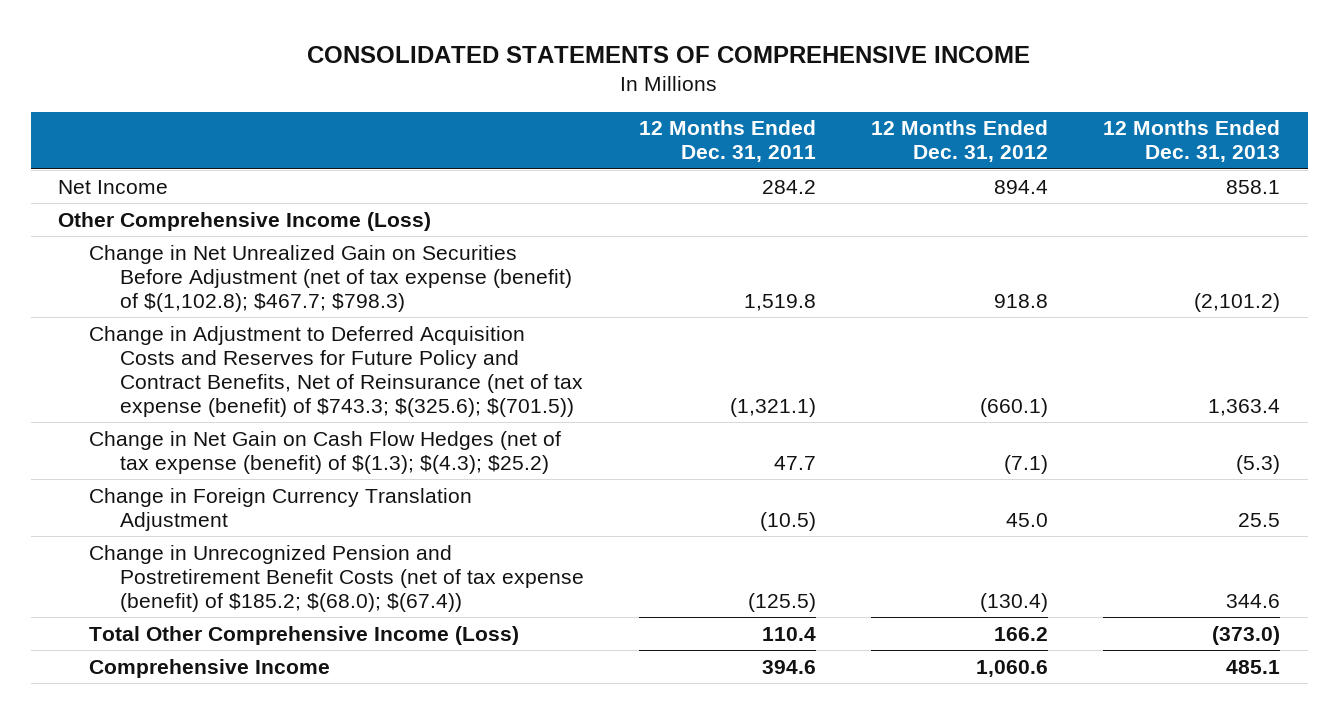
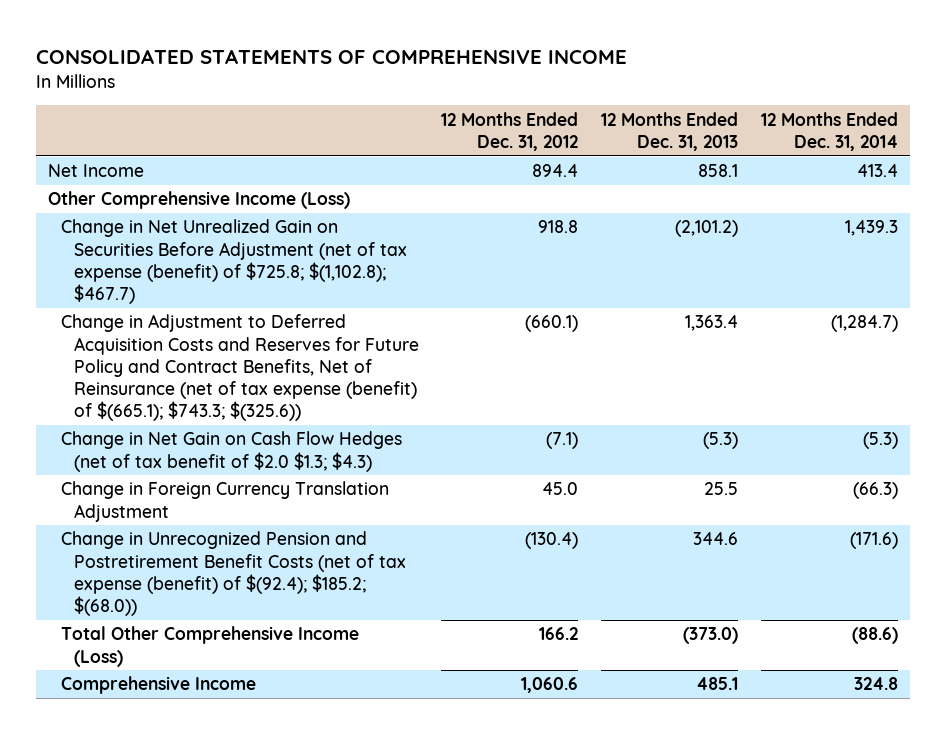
[638,120,816,163] 12 Months Ended Dec. 31, 2011 -> none
none -> [761,111,899,151] 12 Months Ended Dec. 31, 2014
[88,244,572,313] Change in Net Unrealized Gain on Securities Before Adjustment (net of tax expense (benefit) of $(1,102.8); $467.7; $798.3) -> [60,219,407,305] Change in Net Unrealized Gain on Securities Before Adjustment (net of tax expense (benefit) of $725.8; $(1,102.8); $467.7)
[88,325,583,418] Change in Adjustment to Deferred Acquisition Costs and Reserves for Future Policy and Contract Benefits, Net of Reinsurance (net of tax expense (benefit) of $743.3; $(325.6); $(701.5)) -> [60,314,419,422] Change in Adjustment to Deferred Acquisition Costs and Reserves for Future Policy and Contract Benefits, Net of Reinsurance (net of tax expense (benefit) of $(665.1); $743.3; $(325.6))
[88,430,561,474] Change in Net Gain on Cash Flow Hedges (net of tax expense (benefit) of $(1.3); $(4.3); $25.2) -> [60,431,402,472] Change in Net Gain on Cash Flow Hedges (net of tax benefit of $2.0 $1.3; $4.3)
[88,544,584,613] Change in Unrecognized Pension and Postretirement Benefit Costs (net of tax expense (benefit) of $185.2; $(68.0); $(67.4)) -> [60,531,406,617] Change in Unrecognized Pension and Postretirement Benefit Costs (net of tax expense (benefit) of $(92.4); $185.2; $(68.0))

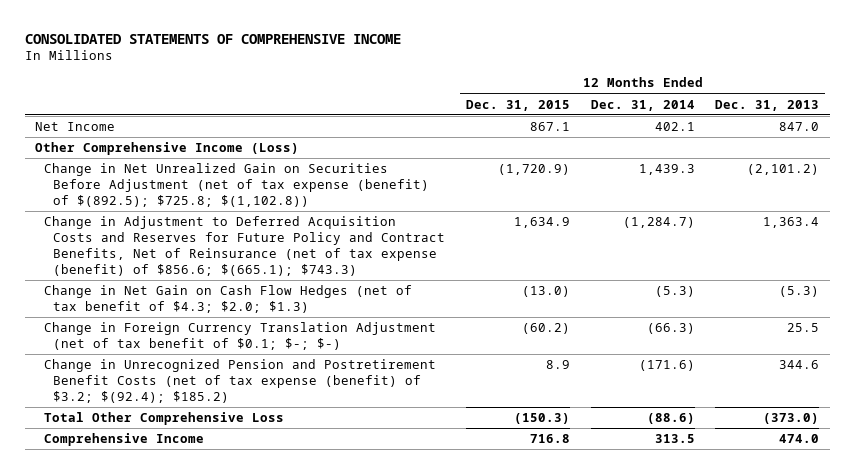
[441,111,579,151] 12 Months Ended Dec. 31, 2012 -> none
none -> [465,99,570,111] Dec. 31, 2015
[698,164,739,178] 858.1 -> [779,122,820,132] 847.0
[857,164,899,178] 413.4 -> [654,122,695,132] 402.1
[60,219,407,305] Change in Net Unrealized Gain on Securities Before Adjustment (net of tax expense (benefit) of $725.8; $(1,102.8); $467.7) -> [43,163,429,207] Change in Net Unrealized Gain on Securities Before Adjustment (net of tax expense (benefit) of $(892.5); $725.8; $(1,102.8))
[60,314,419,422] Change in Adjustment to Deferred Acquisition Costs and Reserves for Future Policy and Contract Benefits, Net of Reinsurance (net of tax expense (benefit) of $(665.1); $743.3; $(325.6)) -> [43,216,445,276] Change in Adjustment to Deferred Acquisition Costs and Reserves for Future Policy and Contract Benefits, Net of Reinsurance (net of tax expense (benefit) of $856.6; $(665.1); $743.3)
[60,431,402,472] Change in Net Gain on Cash Flow Hedges (net of tax benefit of $2.0 $1.3; $4.3) -> [43,285,412,313] Change in Net Gain on Cash Flow Hedges (net of tax benefit of $4.3; $2.0; $1.3)
[60,481,389,522] Change in Foreign Currency Translation Adjustment -> [43,322,436,350] Change in Foreign Currency Translation Adjustment (net of tax benefit of $0.1; $-; $-)
[60,531,406,617] Change in Unrecognized Pension and Postretirement Benefit Costs (net of tax expense (benefit) of $(92.4); $185.2; $(68.0)) -> [43,359,436,403] Change in Unrecognized Pension and Postretirement Benefit Costs (net of tax expense (benefit) of $3.2; $(92.4); $185.2)
[60,626,359,667] Total Other Comprehensive Income (Loss) -> [43,412,284,426] Total Other Comprehensive Loss
[696,677,739,691] 485.1 -> [779,434,820,444] 474.0
[854,677,899,691] 324.8 -> [654,434,695,444] 313.5

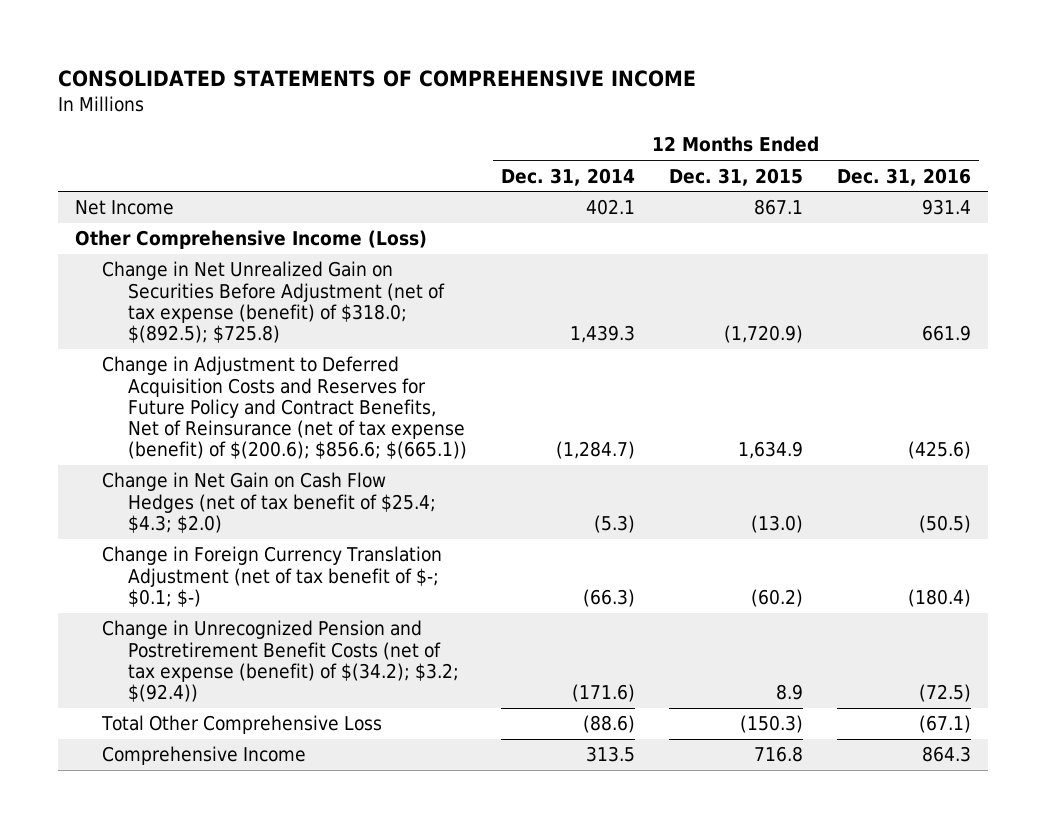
[715,99,820,111] Dec. 31, 2013 -> none
none -> [836,167,971,186] Dec. 31, 2016
[43,163,429,207] Change in Net Unrealized Gain on Securities Before Adjustment (net of tax expense (benefit) of $(892.5); $725.8; $(1,102.8)) -> [101,261,446,344] Change in Net Unrealized Gain on Securities Before Adjustment (net of tax expense (benefit) of $318.0; $(892.5); $725.8)
[43,216,445,276] Change in Adjustment to Deferred Acquisition Costs and Reserves for Future Policy and Contract Benefits, Net of Reinsurance (net of tax expense (benefit) of $856.6; $(665.1); $743.3) -> [101,356,468,460] Change in Adjustment to Deferred Acquisition Costs and Reserves for Future Policy and Contract Benefits, Net of Reinsurance (net of tax expense (benefit) of $(200.6); $856.6; $(665.1))
[43,285,412,313] Change in Net Gain on Cash Flow Hedges (net of tax benefit of $4.3; $2.0; $1.3) -> [101,472,437,533] Change in Net Gain on Cash Flow Hedges (net of tax benefit of $25.4; $4.3; $2.0)
[43,322,436,350] Change in Foreign Currency Translation Adjustment (net of tax benefit of $0.1; $-; $-) -> [101,546,442,607] Change in Foreign Currency Translation Adjustment (net of tax benefit of $-; $0.1; $-)
[43,359,436,403] Change in Unrecognized Pension and Postretirement Benefit Costs (net of tax expense (benefit) of $3.2; $(92.4); $185.2) -> [101,620,460,703] Change in Unrecognized Pension and Postretirement Benefit Costs (net of tax expense (benefit) of $(34.2); $3.2; $(92.4))

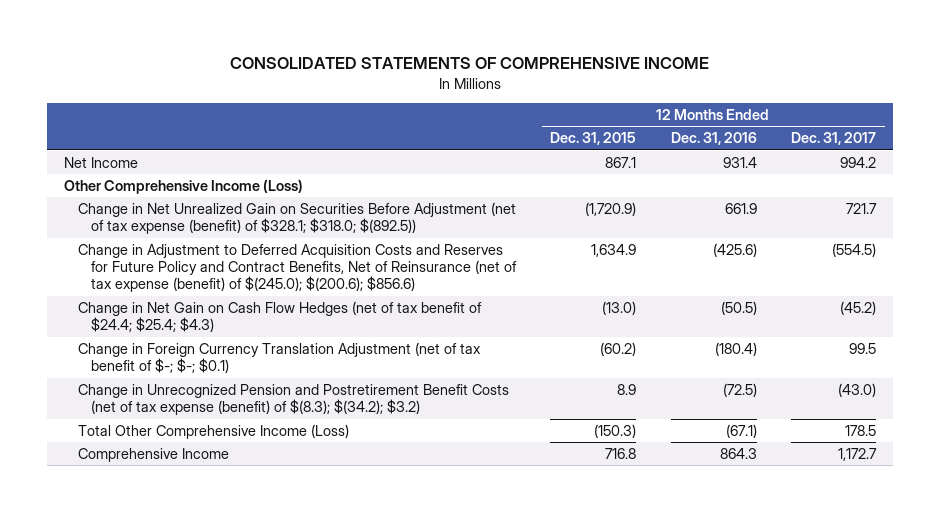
[501,167,636,186] Dec. 31, 2014 -> none
none -> [791,132,877,146] Dec. 31, 2017
[101,261,446,344] Change in Net Unrealized Gain on Securities Before Adjustment (net of tax expense (benefit) of $318.0; $(892.5); $725.8) -> [77,201,516,235] Change in Net Unrealized Gain on Securities Before Adjustment (net of tax expense (benefit) of $328.1; $318.0; $(892.5))
[101,356,468,460] Change in Adjustment to Deferred Acquisition Costs and Reserves for Future Policy and Contract Benefits, Net of Reinsurance (net of tax expense (benefit) of $(200.6); $856.6; $(665.1)) -> [77,243,517,293] Change in Adjustment to Deferred Acquisition Costs and Reserves for Future Policy and Contract Benefits, Net of Reinsurance (net of tax expense (benefit) of $(245.0); $(200.6); $856.6)
[101,472,437,533] Change in Net Gain on Cash Flow Hedges (net of tax benefit of $25.4; $4.3; $2.0) -> [77,300,482,333] Change in Net Gain on Cash Flow Hedges (net of tax benefit of $24.4; $25.4; $4.3)
[101,546,442,607] Change in Foreign Currency Translation Adjustment (net of tax benefit of $-; $0.1; $-) -> [77,341,481,374] Change in Foreign Currency Translation Adjustment (net of tax benefit of $-; $-; $0.1)
[101,620,460,703] Change in Unrecognized Pension and Postretirement Benefit Costs (net of tax expense (benefit) of $(34.2); $3.2; $(92.4)) -> [77,383,509,416] Change in Unrecognized Pension and Postretirement Benefit Costs (net of tax expense (benefit) of $(8.3); $(34.2); $3.2)
[100,715,382,735] Total Other Comprehensive Loss -> [77,423,349,439] Total Other Comprehensive Income (Loss)

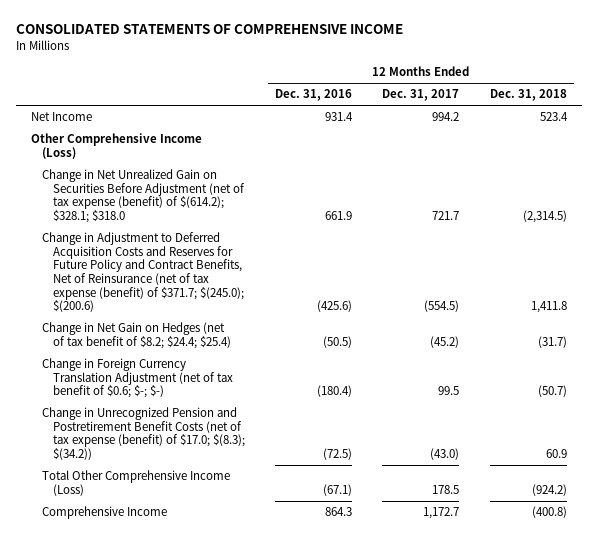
[550,132,637,146] Dec. 31, 2015 -> none
none -> [489,89,567,102] Dec. 31, 2018
[77,201,516,235] Change in Net Unrealized Gain on Securities Before Adjustment (net of tax expense (benefit) of $328.1; $318.0; $(892.5)) -> [42,169,245,224] Change in Net Unrealized Gain on Securities Before Adjustment (net of tax expense (benefit) of $(614.2); $328.1; $318.0
[77,243,517,293] Change in Adjustment to Deferred Acquisition Costs and Reserves for Future Policy and Contract Benefits, Net of Reinsurance (net of tax expense (benefit) of $(245.0); $(200.6); $856.6) -> [42,232,244,313] Change in Adjustment to Deferred Acquisition Costs and Reserves for Future Policy and Contract Benefits, Net of Reinsurance (net of tax expense (benefit) of $371.7; $(245.0); $(200.6)
[77,300,482,333] Change in Net Gain on Cash Flow Hedges (net of tax benefit of $24.4; $25.4; $4.3) -> [42,322,231,349] Change in Net Gain on Hedges (net of tax benefit of $8.2; $24.4; $25.4)
[77,341,481,374] Change in Foreign Currency Translation Adjustment (net of tax benefit of $-; $-; $0.1) -> [42,358,233,399] Change in Foreign Currency Translation Adjustment (net of tax benefit of $0.6; $-; $-)
[77,383,509,416] Change in Unrecognized Pension and Postretirement Benefit Costs (net of tax expense (benefit) of $(8.3); $(34.2); $3.2) -> [42,407,245,461] Change in Unrecognized Pension and Postretirement Benefit Costs (net of tax expense (benefit) of $17.0; $(8.3); $(34.2))

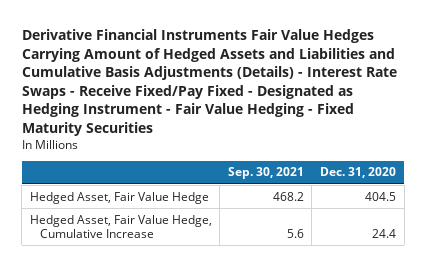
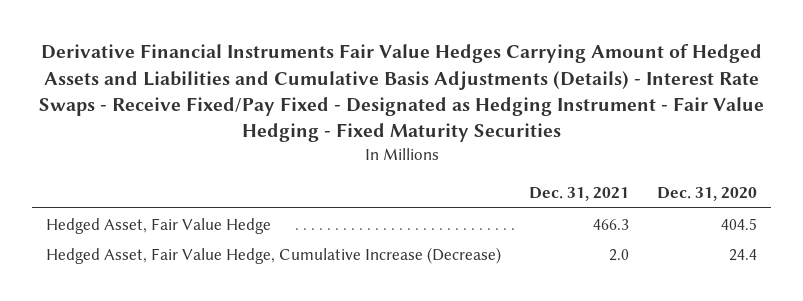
[227,167,304,180] Sep. 30, 2021 -> none
none -> [529,187,630,202] Dec. 31, 2021
[29,214,212,239] Hedged Asset, Fair Value Hedge, Cumulative Increase -> [45,246,501,264] Hedged Asset, Fair Value Hedge, Cumulative Increase (Decrease)

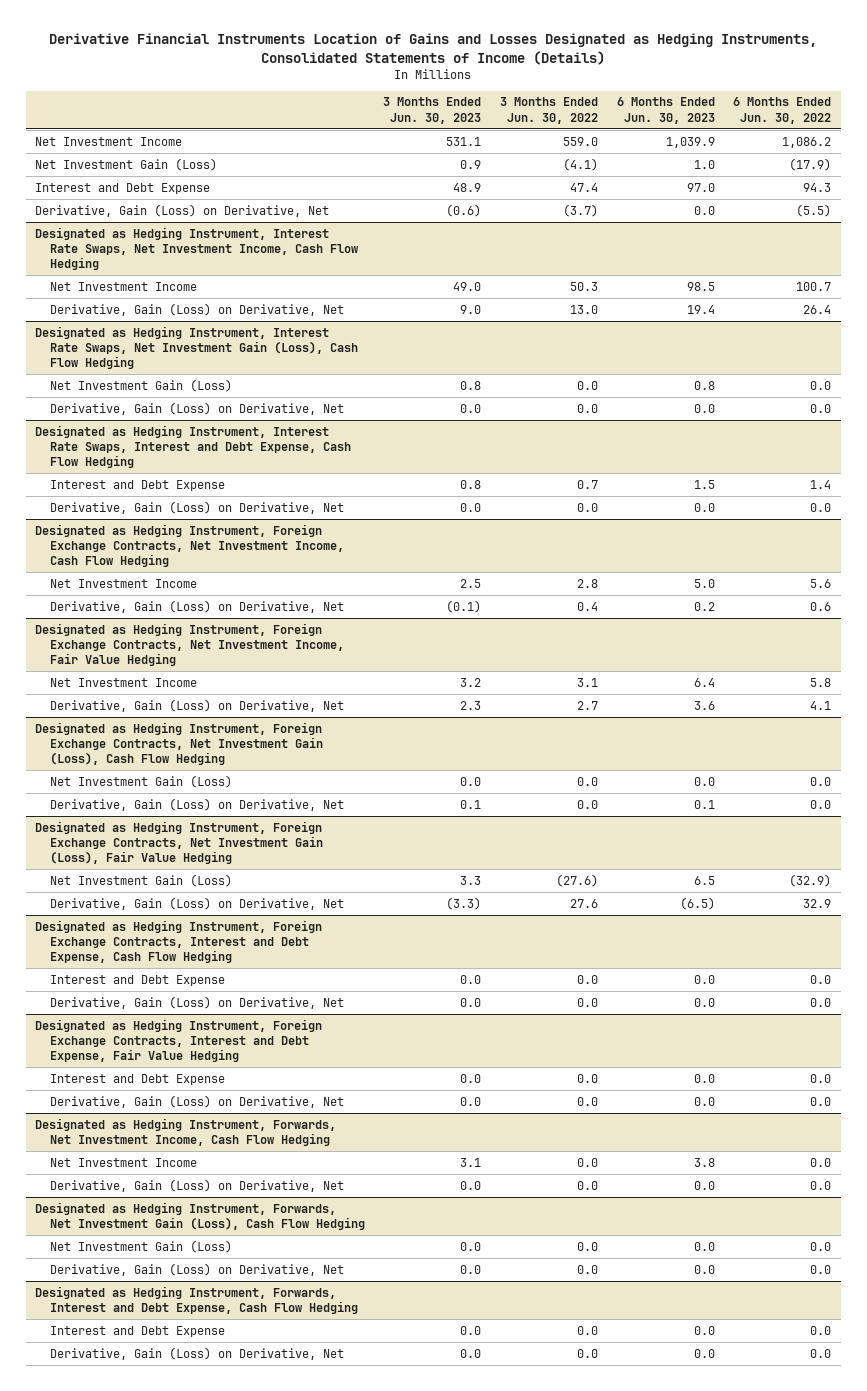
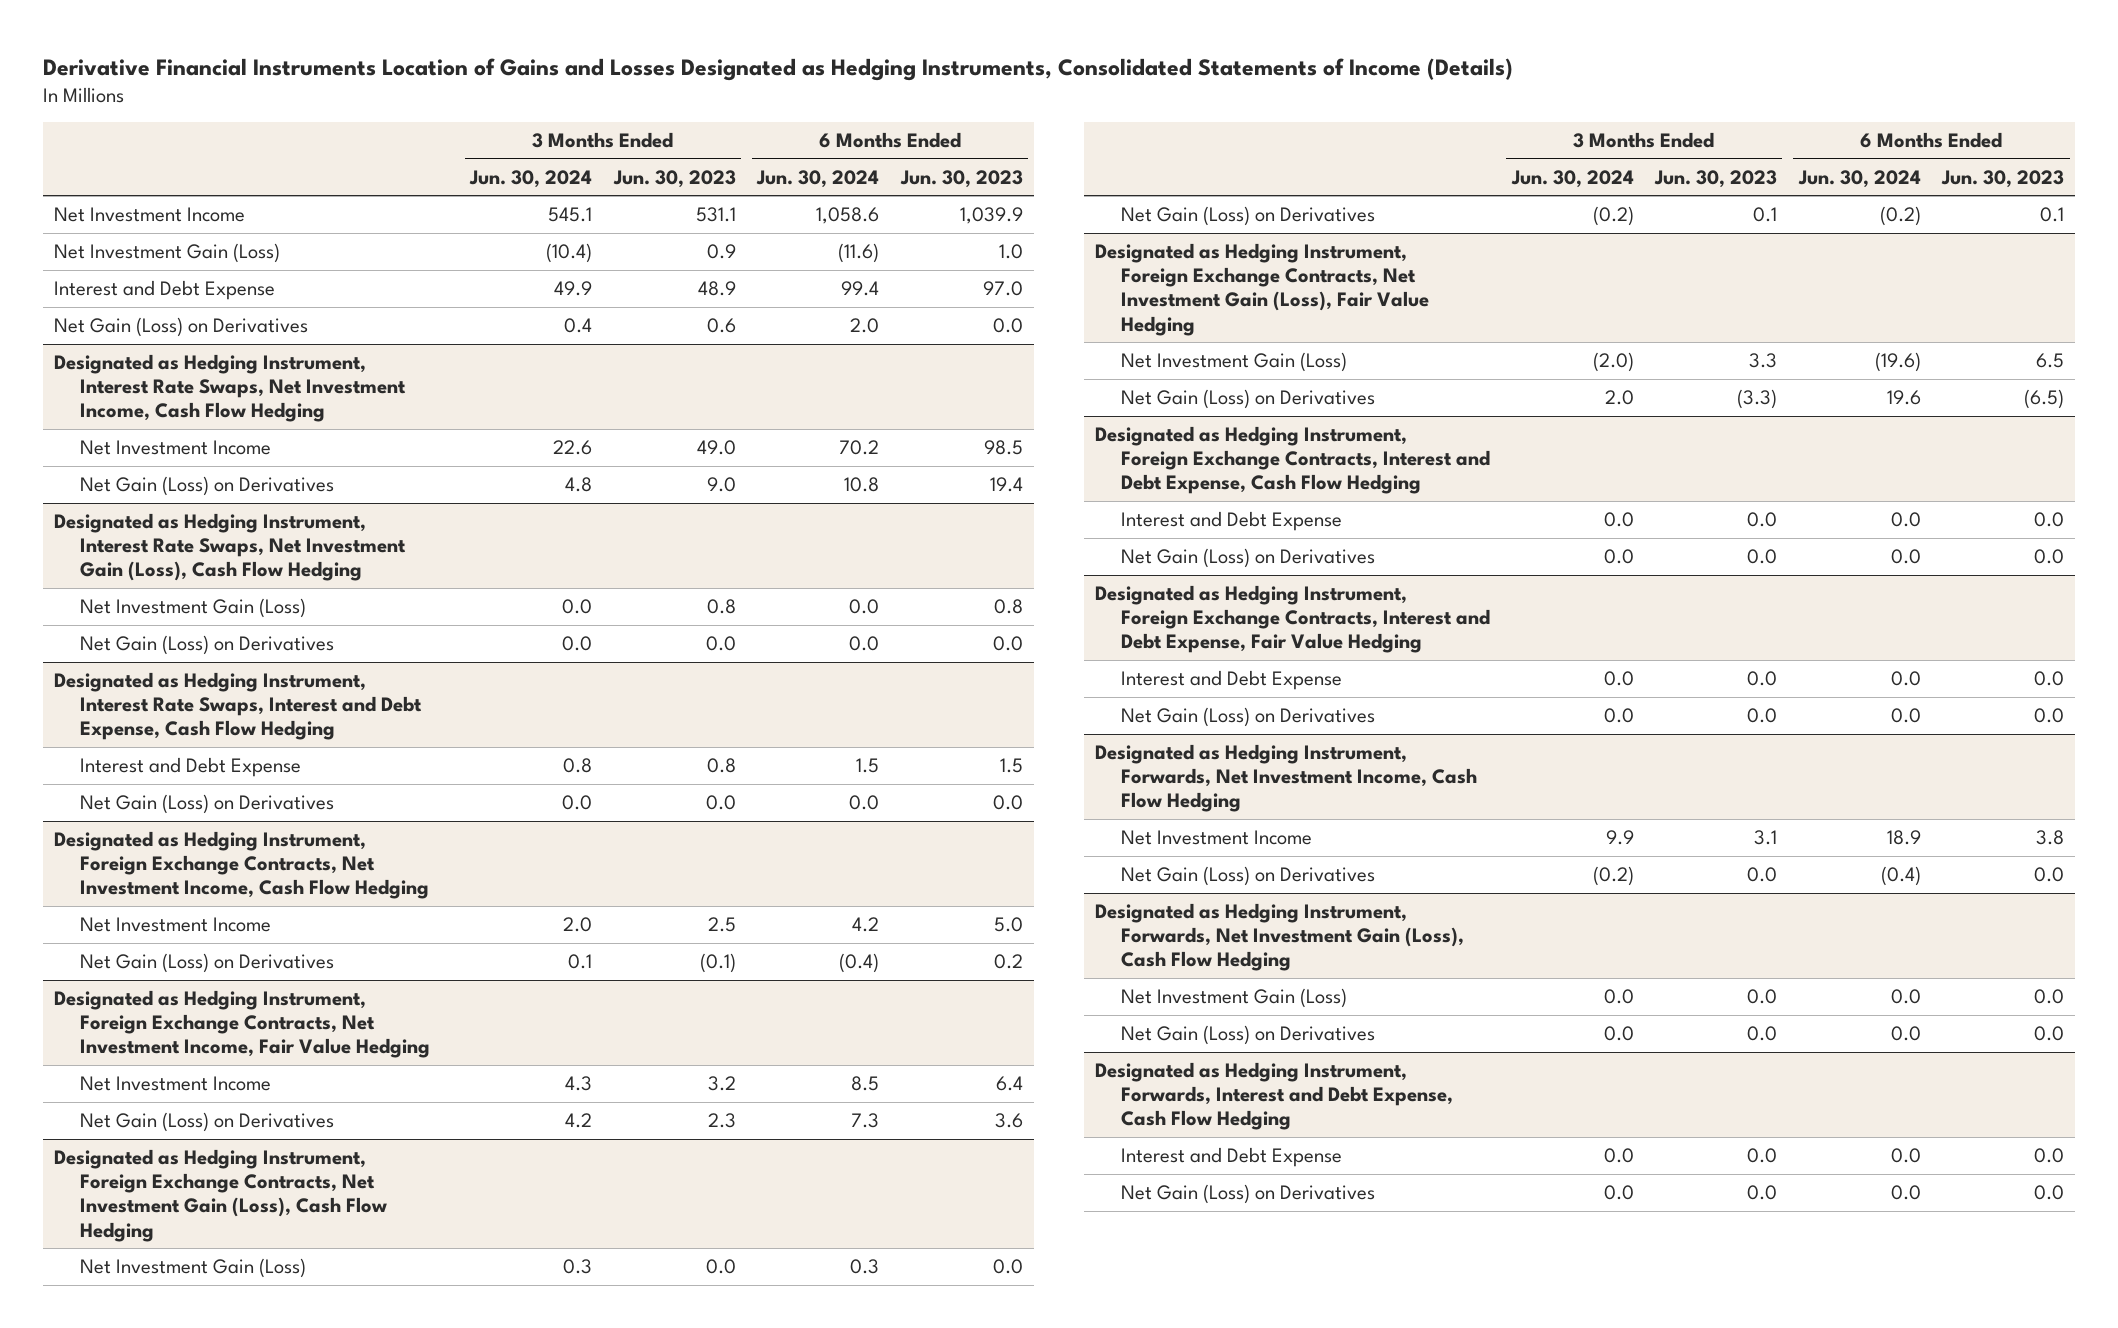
[500,97,599,124] 3 Months Ended Jun. 30, 2022 -> none
[733,97,832,124] 6 Months Ended Jun. 30, 2022 -> none
none -> [469,169,593,188] Jun. 30, 2024
none -> [756,169,880,188] Jun. 30, 2024
[35,203,330,217] Derivative, Gain (Loss) on Derivative, Net -> [53,316,308,337] Net Gain (Loss) on Derivatives
[446,203,482,217] (0.6) -> [706,317,736,333] 0.6
[49,302,344,316] Derivative, Gain (Loss) on Derivative, Net -> [79,475,334,496] Net Gain (Loss) on Derivatives
[49,401,344,415] Derivative, Gain (Loss) on Derivative, Net -> [79,634,334,655] Net Gain (Loss) on Derivatives
[49,500,344,514] Derivative, Gain (Loss) on Derivative, Net -> [79,793,334,814] Net Gain (Loss) on Derivatives
[49,599,344,613] Derivative, Gain (Loss) on Derivative, Net -> [79,952,334,973] Net Gain (Loss) on Derivatives
[49,698,344,712] Derivative, Gain (Loss) on Derivative, Net -> [79,1111,334,1132] Net Gain (Loss) on Derivatives
[49,797,344,811] Derivative, Gain (Loss) on Derivative, Net -> [1120,205,1375,226] Net Gain (Loss) on Derivatives
[49,896,344,910] Derivative, Gain (Loss) on Derivative, Net -> [1120,388,1375,409] Net Gain (Loss) on Derivatives
[49,995,344,1009] Derivative, Gain (Loss) on Derivative, Net -> [1120,547,1375,568] Net Gain (Loss) on Derivatives
[49,1094,344,1108] Derivative, Gain (Loss) on Derivative, Net -> [1120,706,1375,727] Net Gain (Loss) on Derivatives
[49,1178,344,1192] Derivative, Gain (Loss) on Derivative, Net -> [1120,865,1375,886] Net Gain (Loss) on Derivatives
[49,1262,344,1276] Derivative, Gain (Loss) on Derivative, Net -> [1120,1024,1375,1045] Net Gain (Loss) on Derivatives
[49,1346,344,1360] Derivative, Gain (Loss) on Derivative, Net -> [1120,1183,1375,1204] Net Gain (Loss) on Derivatives

